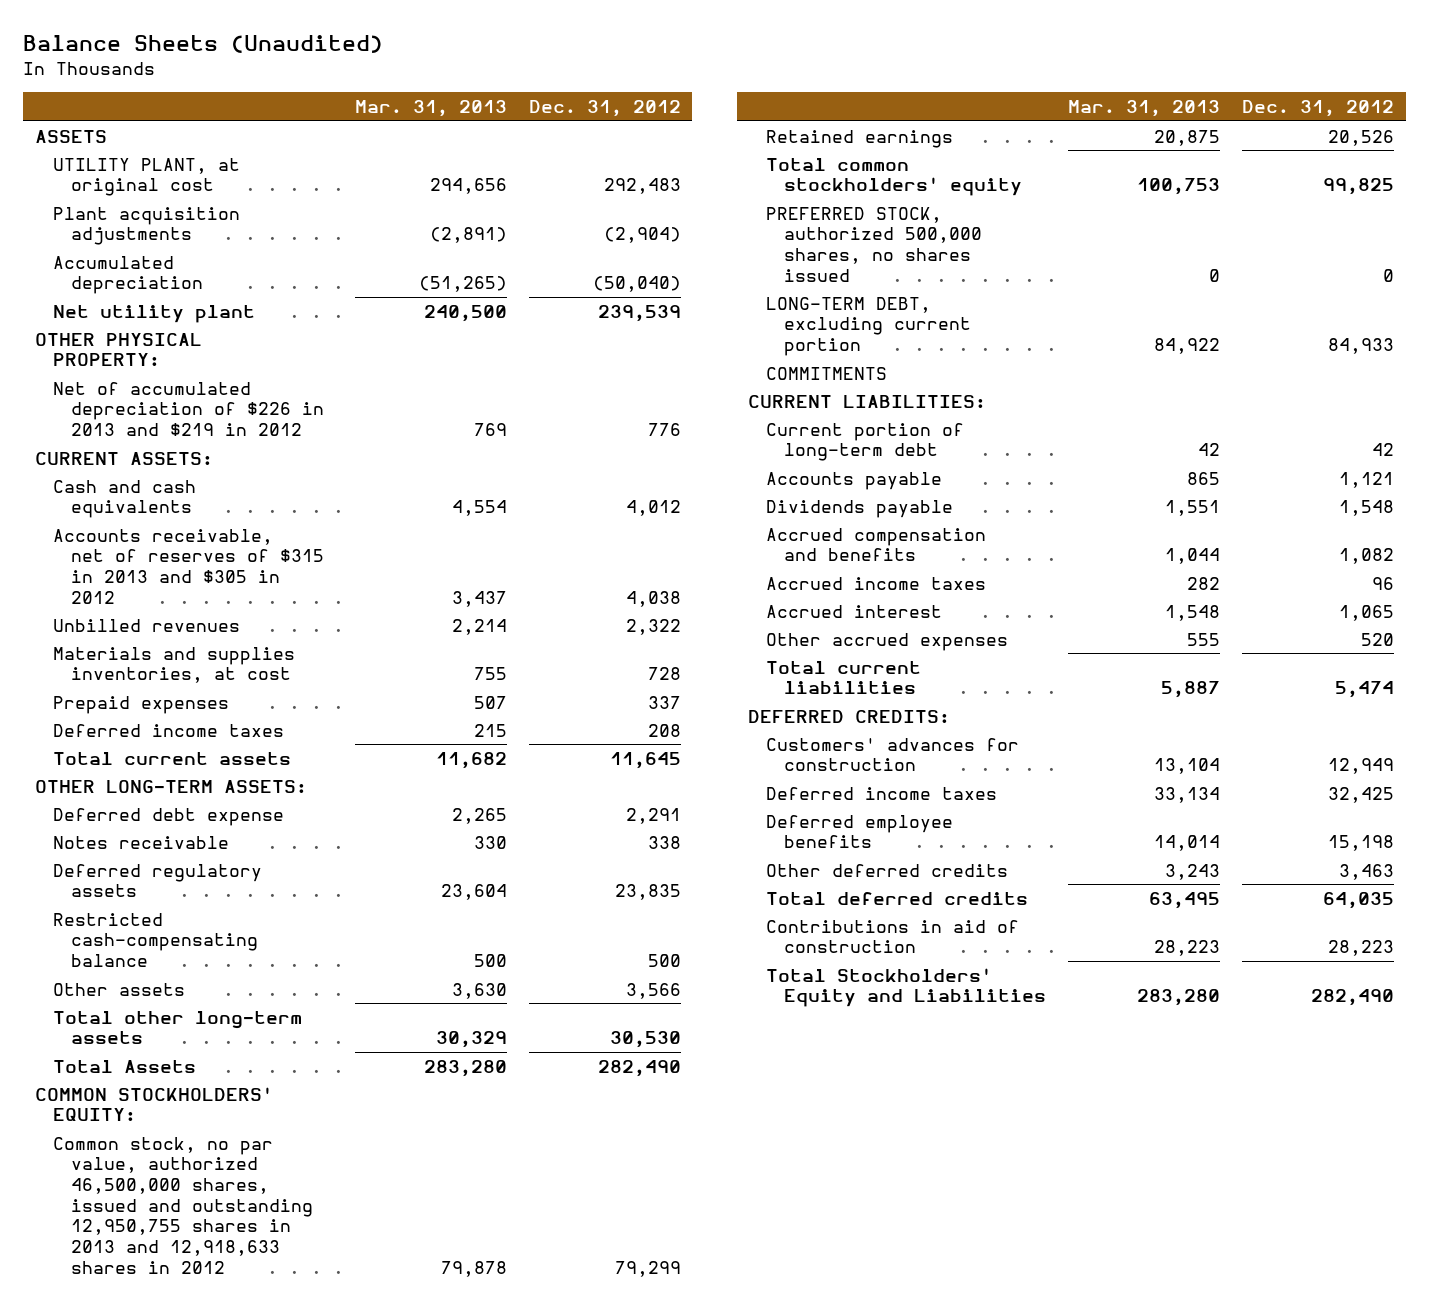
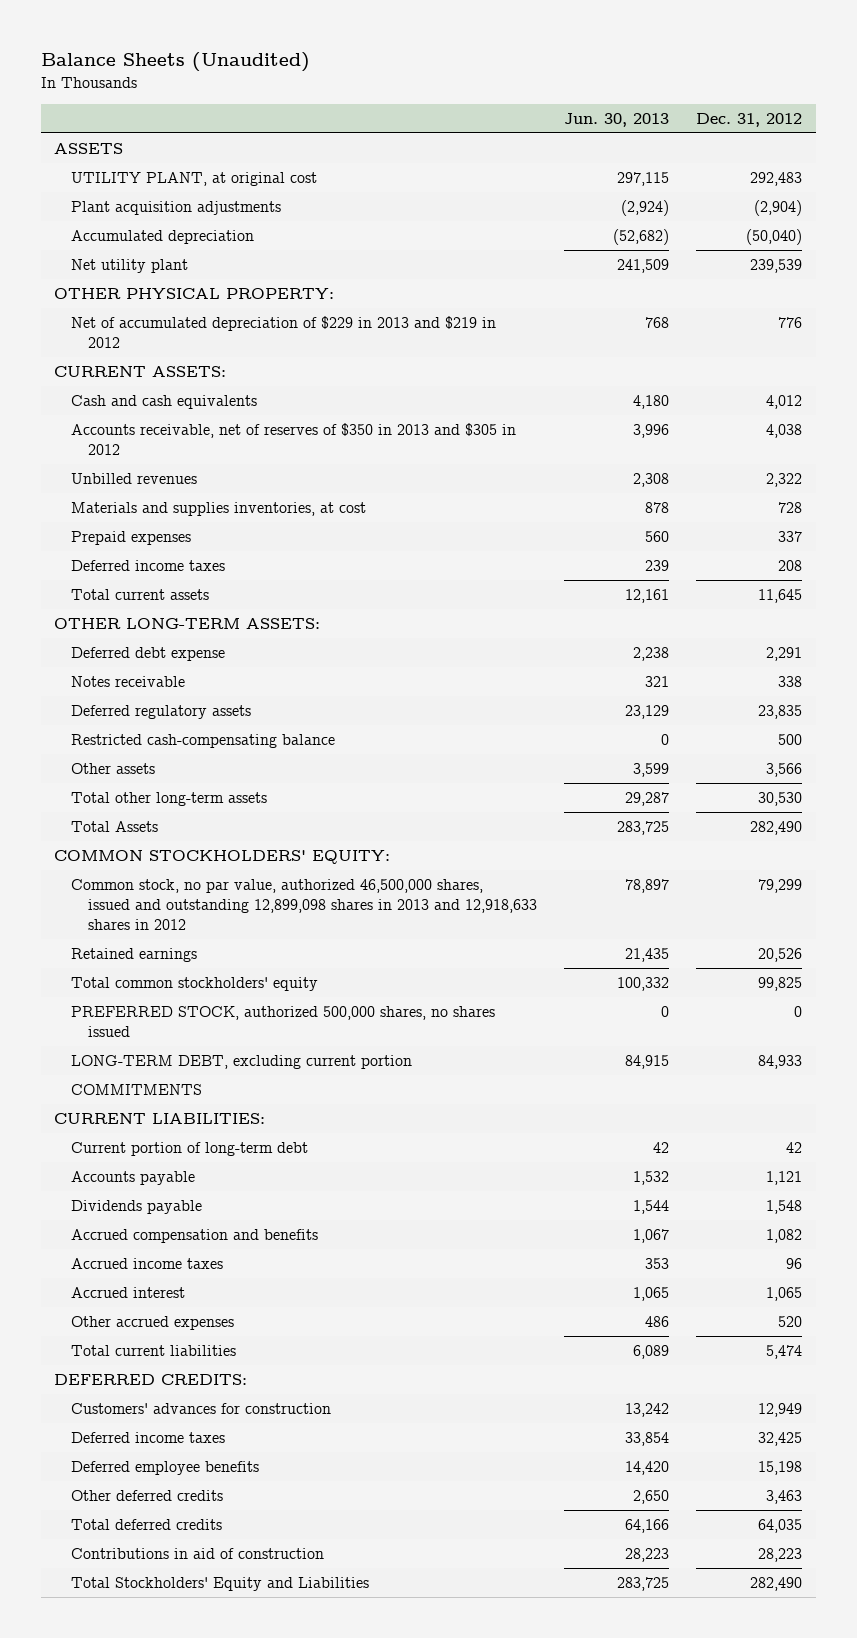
[355,100,508,118] Mar. 31, 2013 -> none
none -> [564,112,670,127] Jun. 30, 2013
[52,381,324,437] Net of accumulated depreciation of $226 in 2013 and $219 in 2012 -> [71,316,497,348] Net of accumulated depreciation of $229 in 2013 and $219 in 2012
[52,528,324,604] Accounts receivable, net of reserves of $315 in 2013 and $305 in 2012 -> [71,423,517,455] Accounts receivable, net of reserves of $350 in 2013 and $305 in 2012
[52,1136,313,1274] Common stock, no par value, authorized 46,500,000 shares, issued and outstanding 12,950,755 shares in 2013 and 12,918,633 shares in 2012 -> [71,879,537,930] Common stock, no par value, authorized 46,500,000 shares, issued and outstanding 12,899,098 shares in 2013 and 12,918,633 shares in 2012

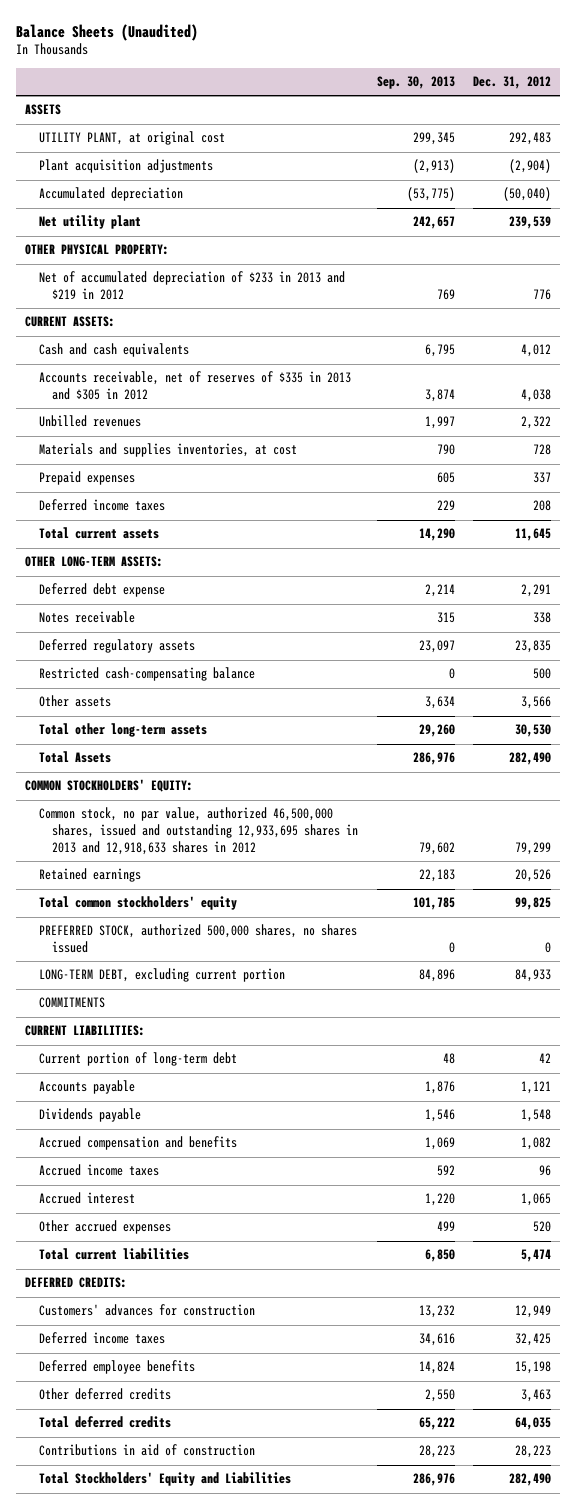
[564,112,670,127] Jun. 30, 2013 -> none
none -> [376,76,455,90] Sep. 30, 2013
[71,316,497,348] Net of accumulated depreciation of $229 in 2013 and $219 in 2012 -> [38,271,345,301] Net of accumulated depreciation of $233 in 2013 and $219 in 2012
[71,423,517,455] Accounts receivable, net of reserves of $350 in 2013 and $305 in 2012 -> [38,371,351,401] Accounts receivable, net of reserves of $335 in 2013 and $305 in 2012
[71,879,537,930] Common stock, no par value, authorized 46,500,000 shares, issued and outstanding 12,899,098 shares in 2013 and 12,918,633 shares in 2012 -> [38,807,359,856] Common stock, no par value, authorized 46,500,000 shares, issued and outstanding 12,933,695 shares in 2013 and 12,918,633 shares in 2012

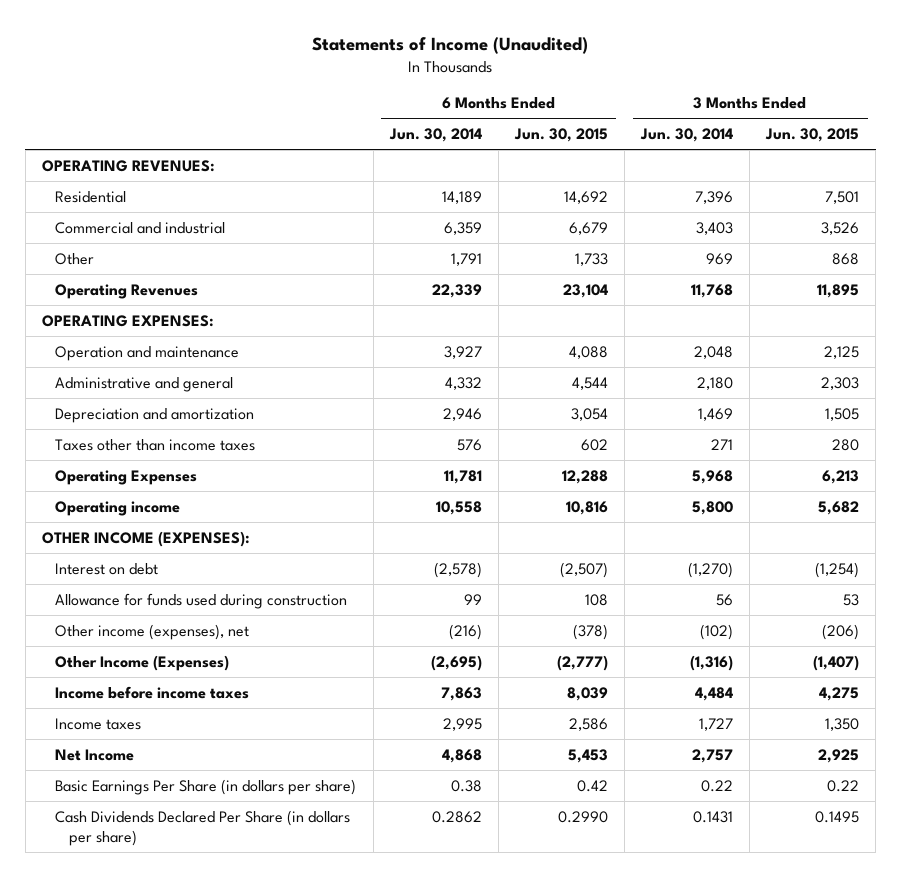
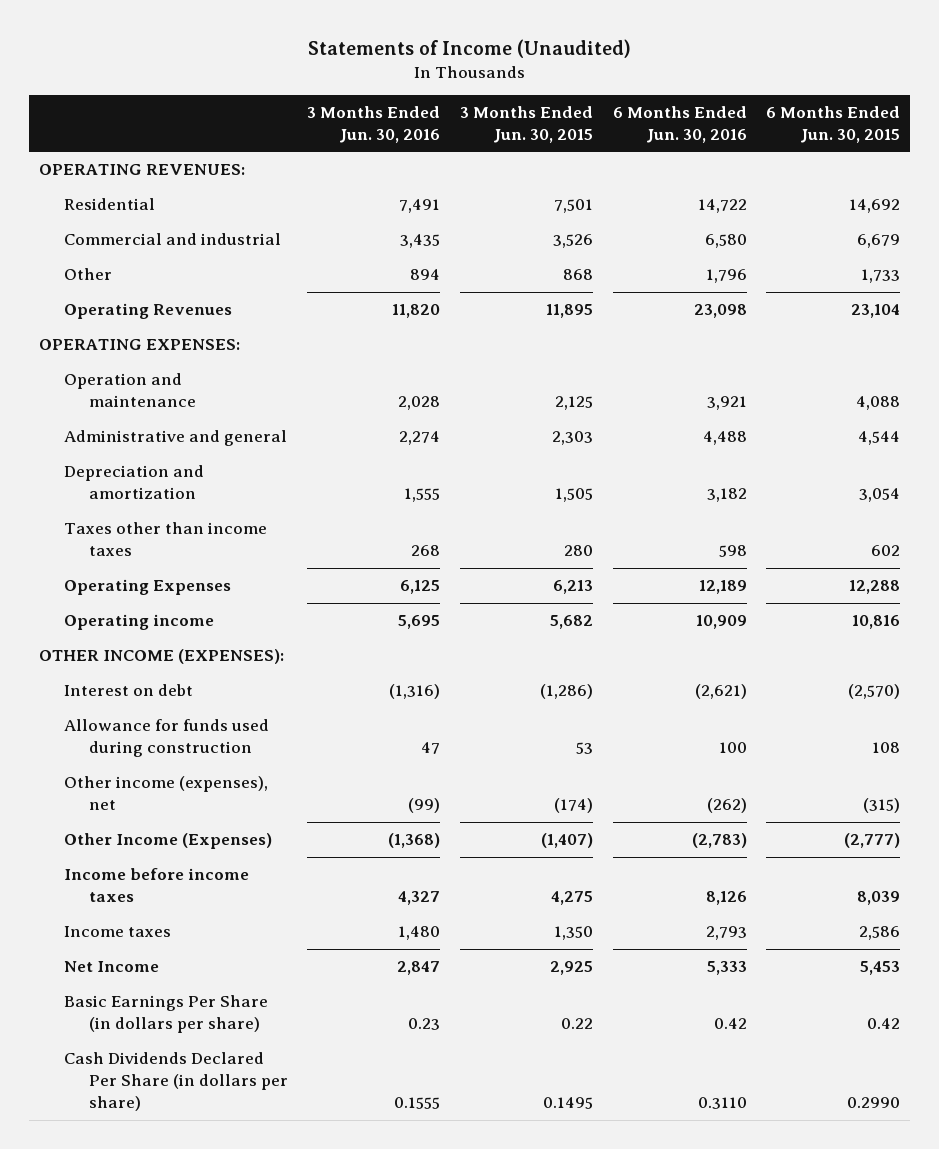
[388,128,482,143] Jun. 30, 2014 -> none
[640,128,734,143] Jun. 30, 2014 -> none
none -> [307,105,441,143] 3 Months Ended Jun. 30, 2016
none -> [612,105,747,143] 6 Months Ended Jun. 30, 2016
[559,561,608,578] (2,507) -> [848,684,901,700] (2,570)
[815,561,860,578] (1,254) -> [540,684,594,700] (1,286)
[572,623,608,640] (378) -> [863,798,901,814] (315)
[822,623,860,640] (206) -> [554,798,594,814] (174)

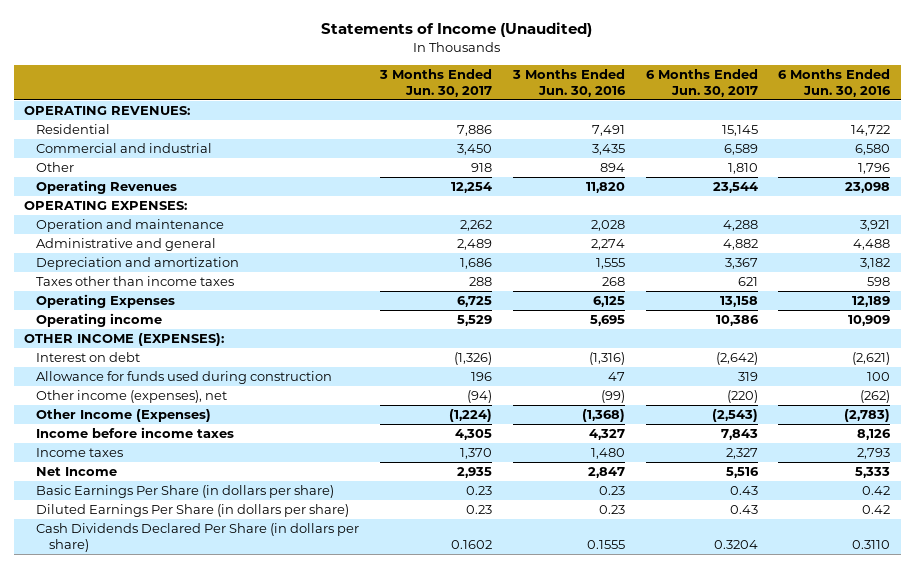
[460,105,594,143] 3 Months Ended Jun. 30, 2015 -> none
[766,105,901,143] 6 Months Ended Jun. 30, 2015 -> none
none -> [379,68,493,97] 3 Months Ended Jun. 30, 2017
none -> [645,68,758,97] 6 Months Ended Jun. 30, 2017
none -> [36,504,350,518] Diluted Earnings Per Share (in dollars per share)

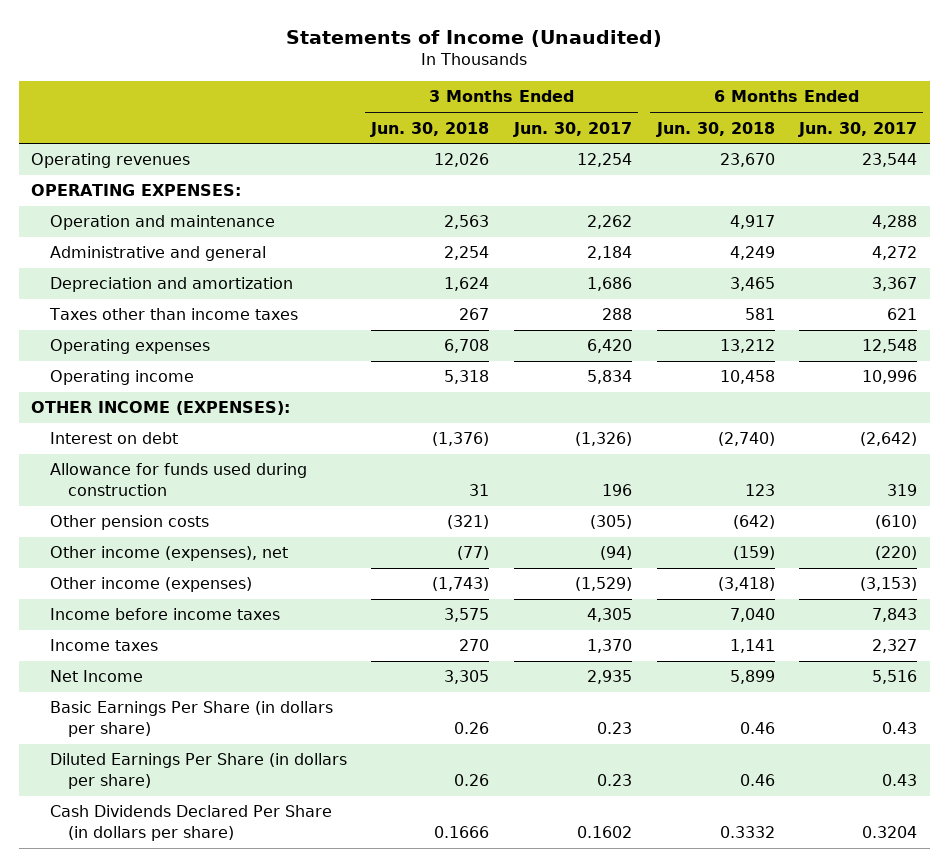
[511,68,626,97] 3 Months Ended Jun. 30, 2016 -> none
[778,68,892,97] 6 Months Ended Jun. 30, 2016 -> none
none -> [370,121,490,137] Jun. 30, 2018
none -> [655,121,775,137] Jun. 30, 2018
[23,106,190,116] OPERATING REVENUES: -> none
[36,124,111,135] Residential -> none
[36,143,213,154] Commercial and industrial -> none
[36,162,75,173] Other -> none
[36,180,178,195] Operating Revenues -> [31,153,191,169] Operating revenues
[457,239,493,251] 2,489 -> [586,246,632,261] 2,184
[722,239,758,251] 4,882 -> [872,246,918,261] 4,272
[36,294,176,309] Operating Expenses -> [49,339,210,355] Operating expenses
[457,296,493,308] 6,725 -> [586,339,632,354] 6,420
[719,296,758,308] 13,158 -> [862,339,918,354] 12,548
[457,315,493,327] 5,529 -> [586,370,632,385] 5,834
[715,315,759,327] 10,386 -> [862,370,918,385] 10,996
none -> [49,515,209,531] Other pension costs
[36,409,212,423] Other Income (Expenses) -> [49,577,252,593] Other income (expenses)
[449,409,493,423] (1,224) -> [574,577,632,592] (1,529)
[711,409,758,423] (2,543) -> [860,577,918,592] (3,153)

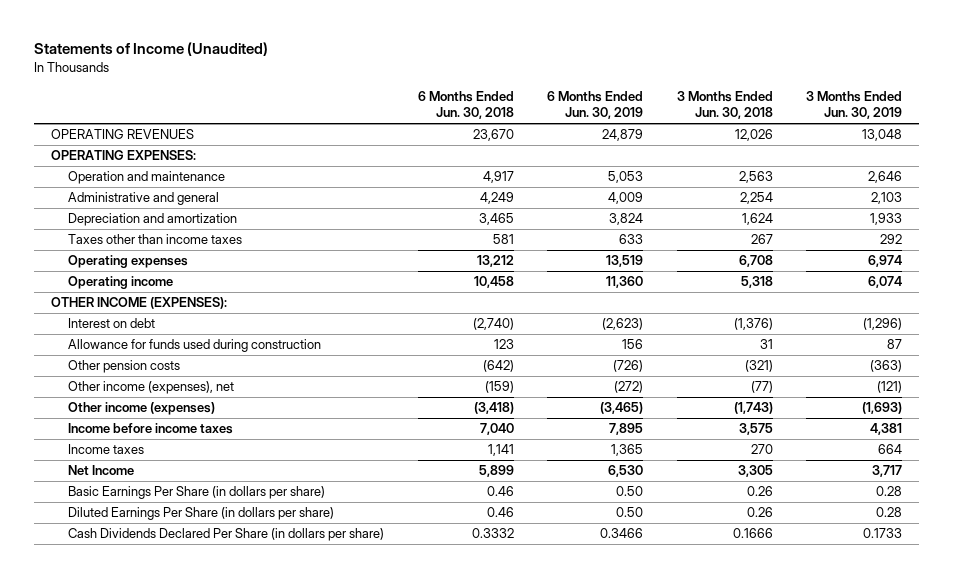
[512,121,632,137] Jun. 30, 2017 -> none
[798,121,918,137] Jun. 30, 2017 -> none
none -> [547,90,644,120] 6 Months Ended Jun. 30, 2019
none -> [806,90,903,120] 3 Months Ended Jun. 30, 2019
[31,153,191,169] Operating revenues -> [50,129,194,140] OPERATING REVENUES

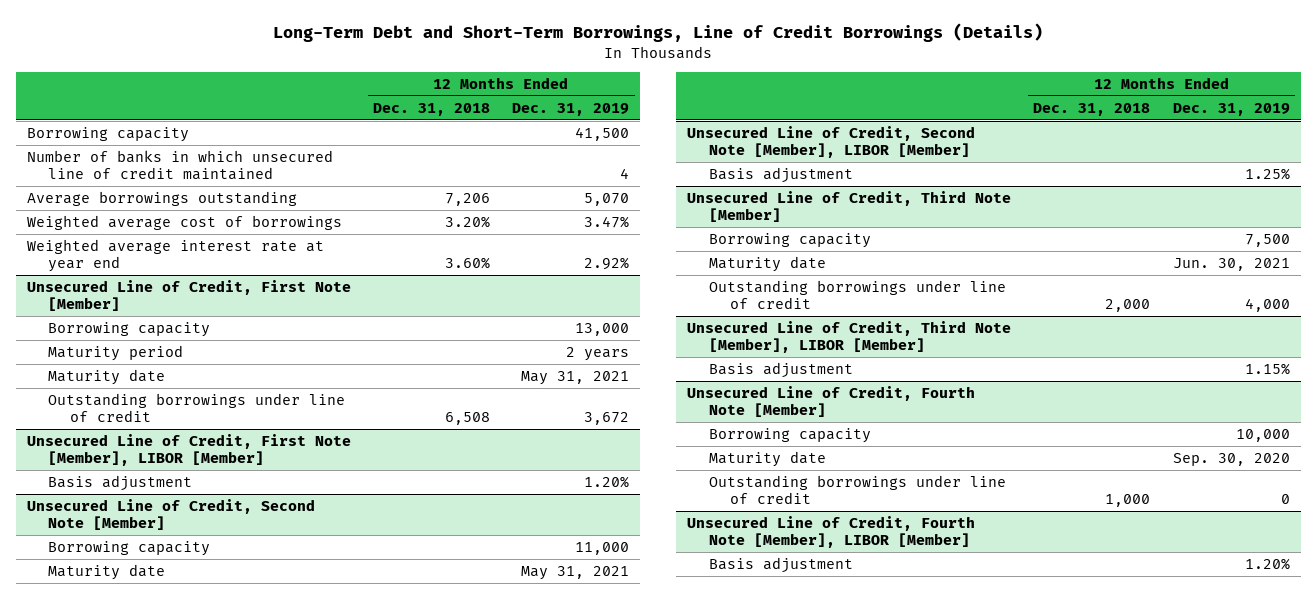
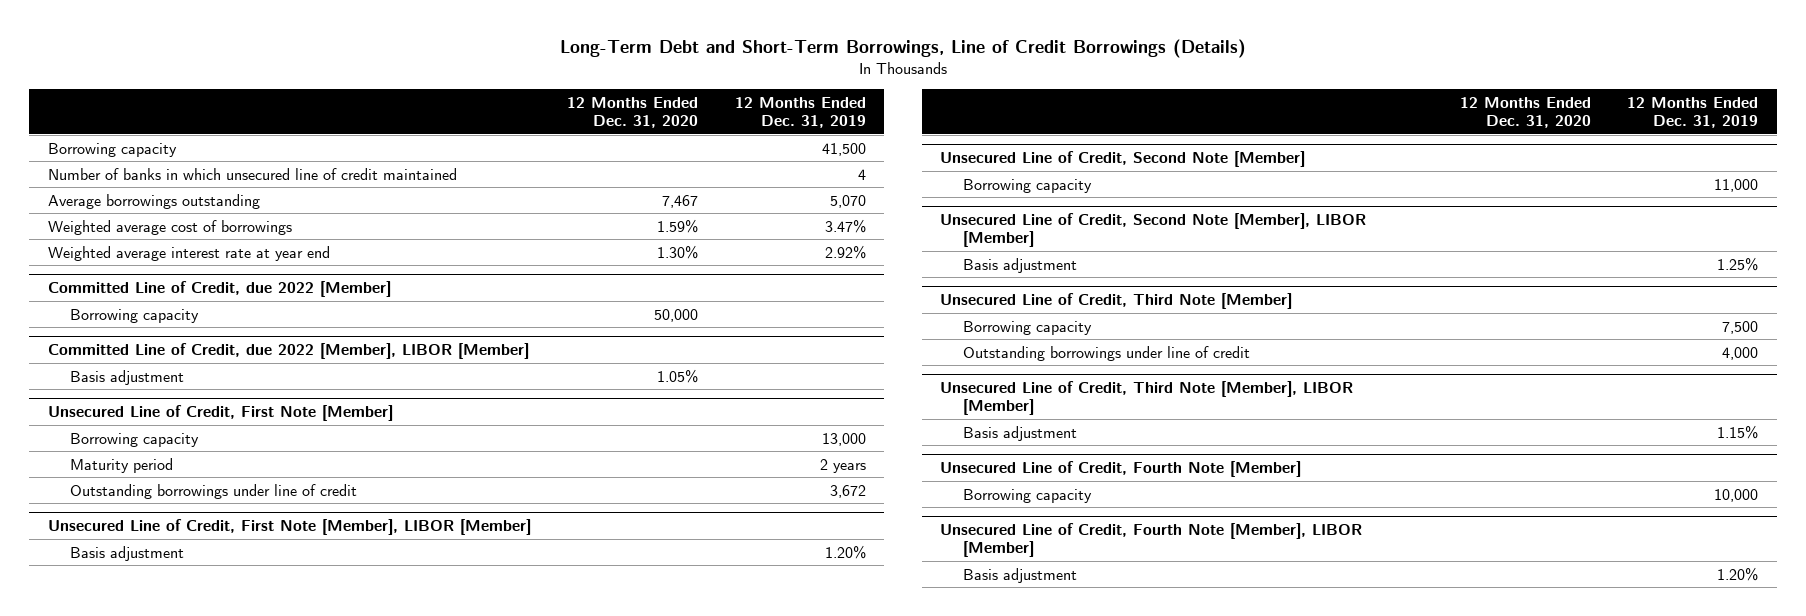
[373,102,491,116] Dec. 31, 2018 -> none
none -> [567,96,699,129] 12 Months Ended Dec. 31, 2020
none -> [47,280,391,297] Committed Line of Credit, due 2022 [Member]
none -> [70,308,200,323] Borrowing capacity
none -> [47,342,529,359] Committed Line of Credit, due 2022 [Member], LIBOR [Member]
none -> [70,369,185,385] Basis adjustment
[48,368,166,385] Maturity date -> none
[48,563,166,580] Maturity date -> none
[708,255,826,272] Maturity date -> none
[708,450,826,467] Maturity date -> none
[708,474,1006,504] Outstanding borrowings under line of credit -> none

